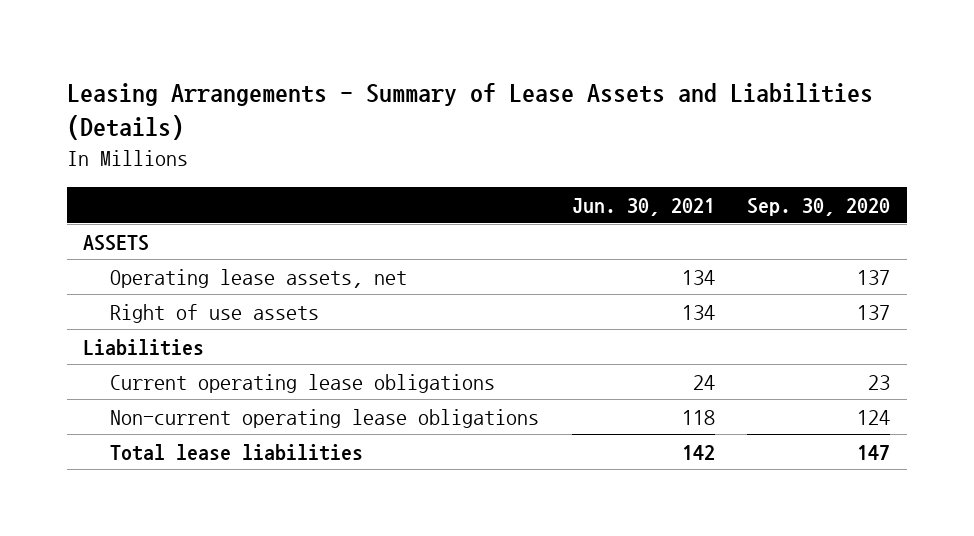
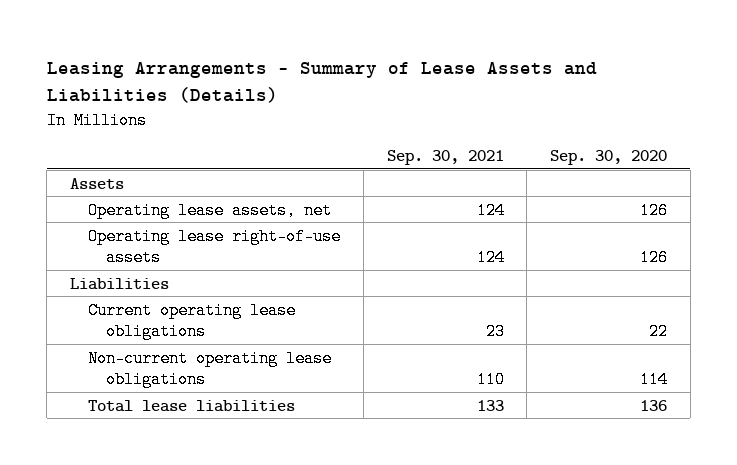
[571,198,715,217] Jun. 30, 2021 -> none
none -> [386,149,504,165] Sep. 30, 2021
[83,234,150,251] ASSETS -> [69,177,124,189] Assets
[857,269,891,285] 137 -> [640,201,669,219] 126
[109,303,319,323] Right of use assets -> [88,227,342,266] Operating lease right-of-use assets
[857,304,891,320] 137 -> [640,248,669,266] 126
[868,374,891,390] 23 -> [649,322,669,340] 22
[857,409,891,425] 124 -> [640,370,669,388] 114
[857,444,891,460] 147 -> [640,399,668,411] 136

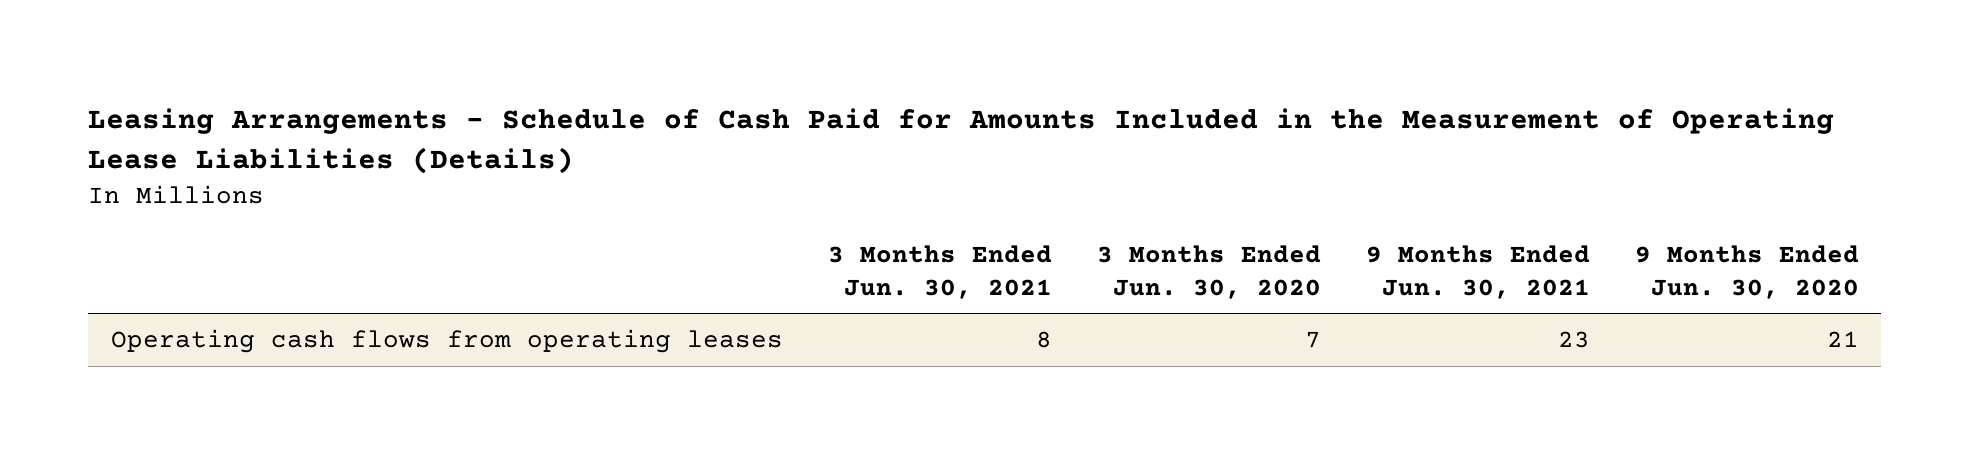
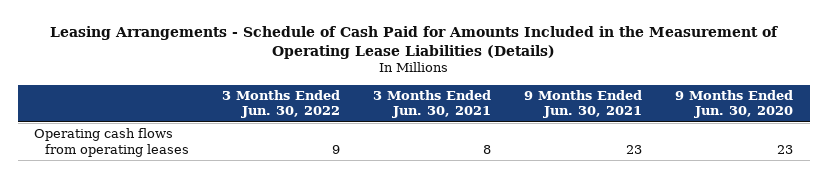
[1096,245,1321,299] 3 Months Ended Jun. 30, 2020 -> none
none -> [222,89,341,119] 3 Months Ended Jun. 30, 2022
[1826,331,1859,348] 21 -> [777,144,794,154] 23

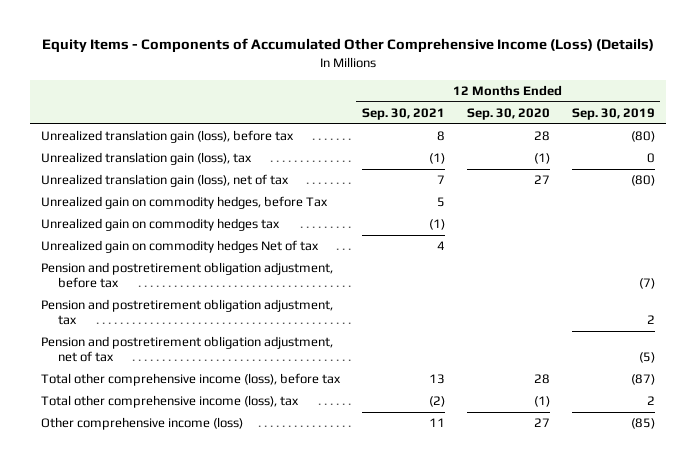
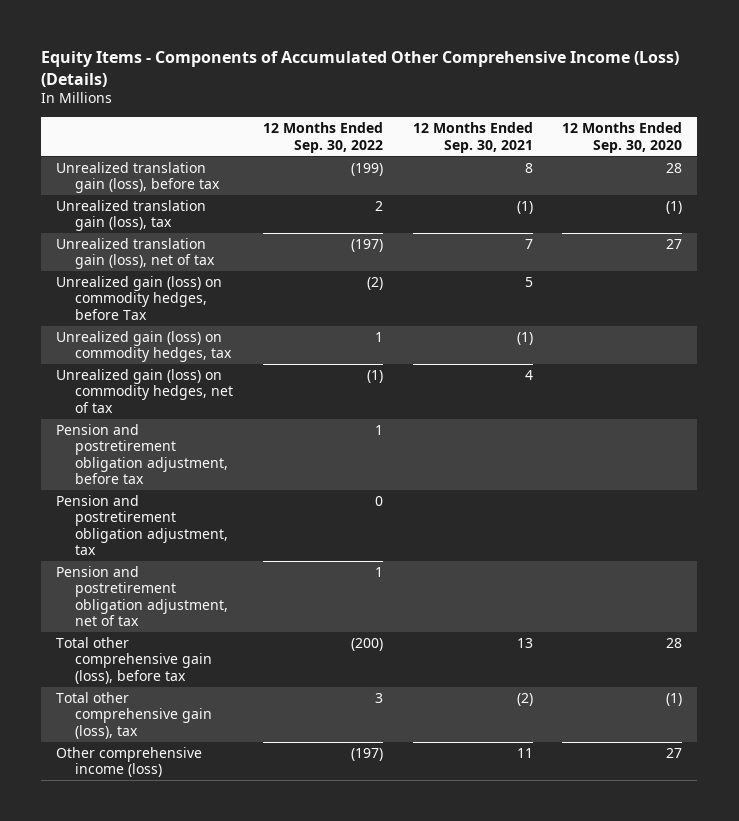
[571,107,655,120] Sep. 30, 2019 -> none
none -> [262,122,383,153] 12 Months Ended Sep. 30, 2022
[40,196,328,210] Unrealized gain on commodity hedges, before Tax -> [56,276,223,320] Unrealized gain (loss) on commodity hedges, before Tax
[40,218,280,232] Unrealized gain on commodity hedges tax -> [56,331,233,363] Unrealized gain (loss) on commodity hedges, tax
[40,240,319,254] Unrealized gain on commodity hedges Net of tax -> [56,369,234,413] Unrealized gain (loss) on commodity hedges, net of tax
[40,373,341,387] Total other comprehensive income (loss), before tax -> [56,637,213,684] Total other comprehensive gain (loss), before tax
[40,395,299,409] Total other comprehensive income (loss), tax -> [56,692,213,739] Total other comprehensive gain (loss), tax

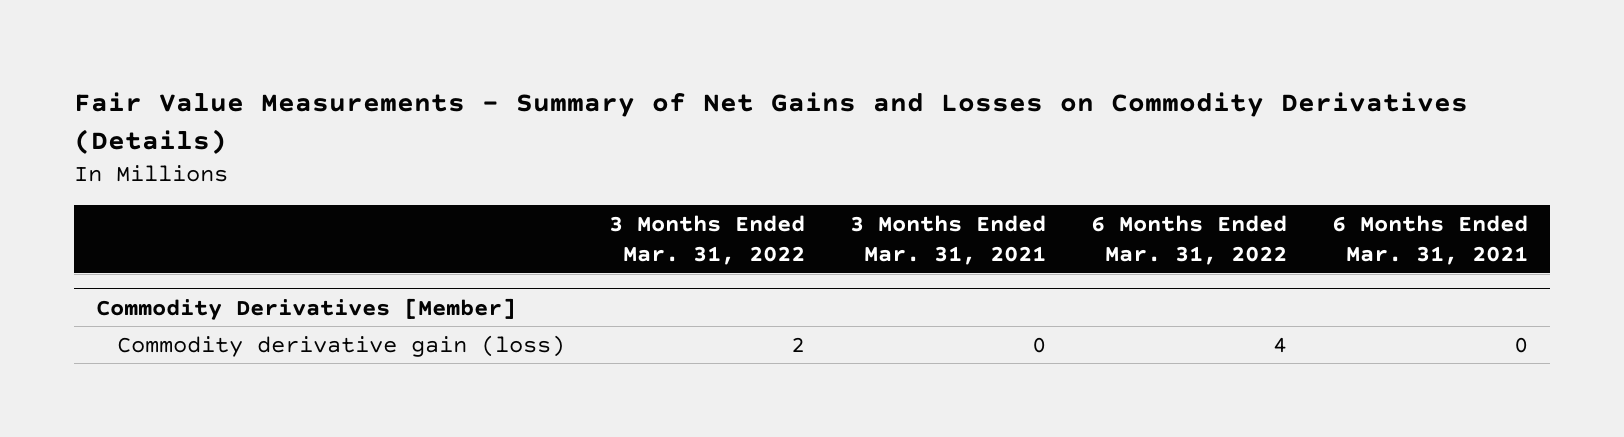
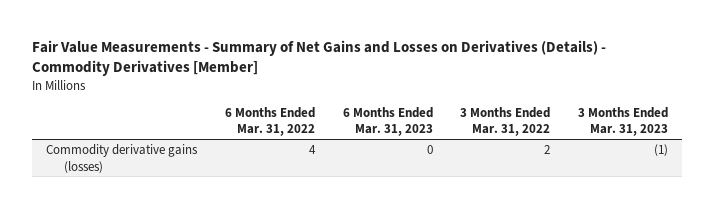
[73,92,1468,154] Fair Value Measurements - Summary of Net Gains and Losses on Commodity Derivatives (Details) -> [32,40,607,77] Fair Value Measurements - Summary of Net Gains and Losses on Derivatives (Details) - Commodity Derivatives [Member]
[850,215,1047,266] 3 Months Ended Mar. 31, 2021 -> none
[1331,215,1528,266] 6 Months Ended Mar. 31, 2021 -> none
none -> [342,106,433,137] 6 Months Ended Mar. 31, 2023
none -> [578,106,669,137] 3 Months Ended Mar. 31, 2023
[96,297,517,320] Commodity Derivatives [Member] -> none
[116,334,565,357] Commodity derivative gain (loss) -> [46,144,199,173] Commodity derivative gains (losses)

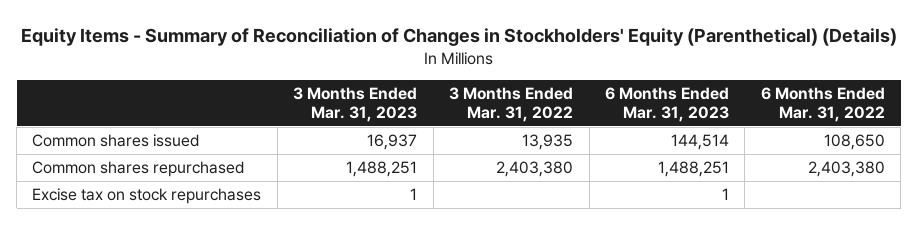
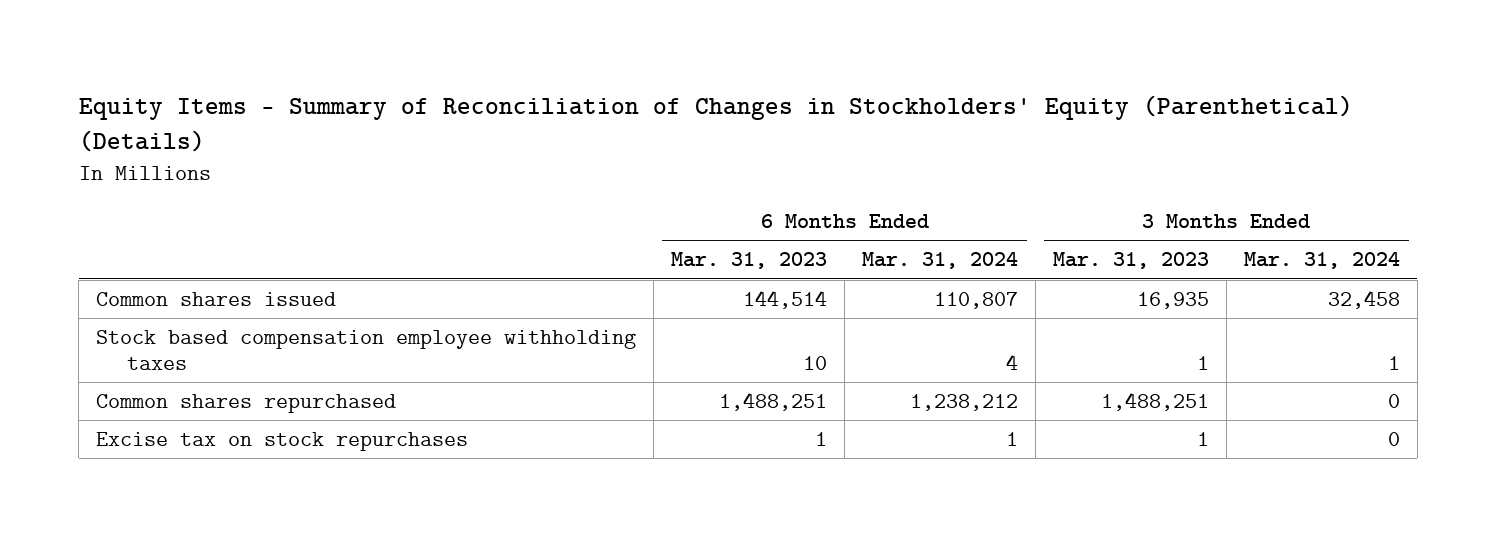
[449,86,574,122] 3 Months Ended Mar. 31, 2022 -> none
[760,86,885,122] 6 Months Ended Mar. 31, 2022 -> none
none -> [862,252,1019,270] Mar. 31, 2024
none -> [1243,252,1400,270] Mar. 31, 2024
[367,134,418,151] 16,937 -> [1136,291,1209,309] 16,935
none -> [96,329,637,371] Stock based compensation employee withholding taxes

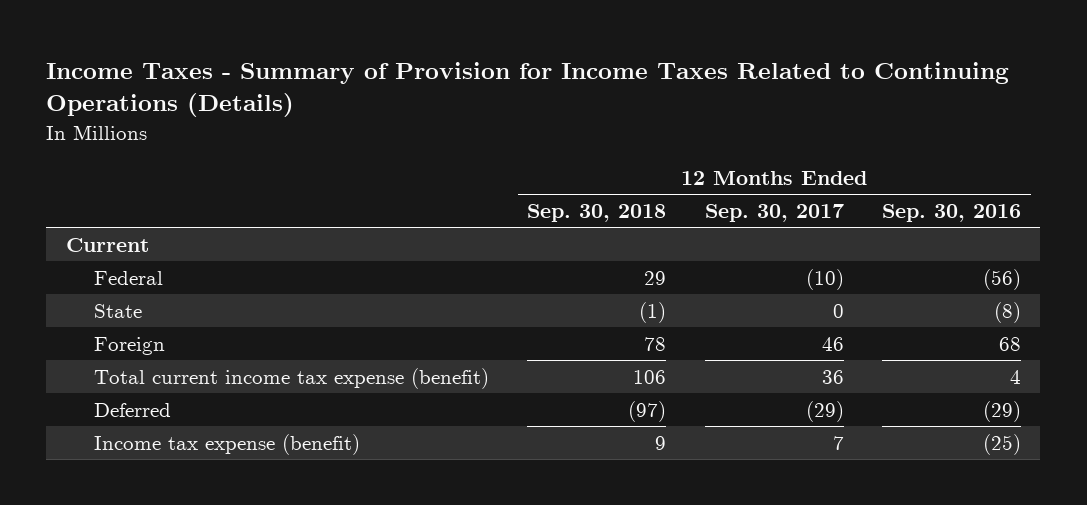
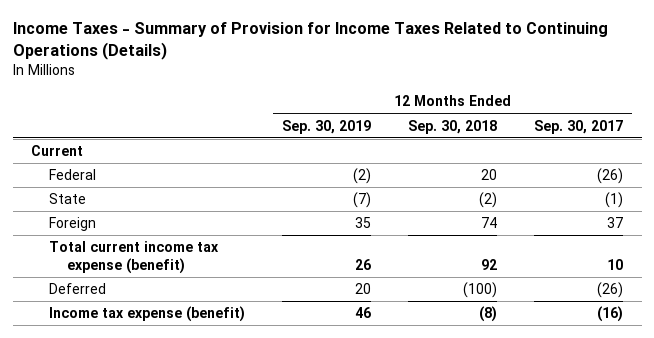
[882,203,1022,222] Sep. 30, 2016 -> none
none -> [282,119,372,134] Sep. 30, 2019
[644,270,667,285] 29 -> [481,169,498,181] 20
[805,268,844,290] (10) -> [597,168,624,185] (26)
[639,301,667,323] (1) -> [479,192,498,209] (2)
[832,303,844,318] 0 -> [605,192,624,209] (1)
[644,336,667,351] 78 -> [481,217,498,229] 74
[821,336,844,351] 46 -> [607,217,624,229] 37
[633,369,667,384] 106 -> [481,258,498,270] 92
[821,369,844,384] 36 -> [607,258,624,270] 10
[628,400,667,422] (97) -> [463,282,498,299] (100)
[805,400,844,422] (29) -> [597,282,624,299] (26)
[655,435,667,450] 9 -> [479,306,498,323] (8)
[832,435,844,450] 7 -> [597,306,624,323] (16)

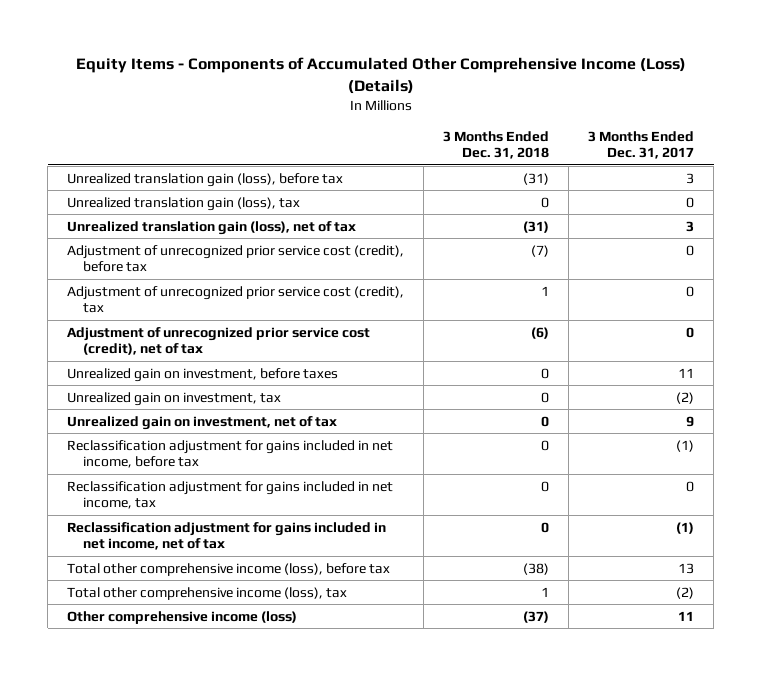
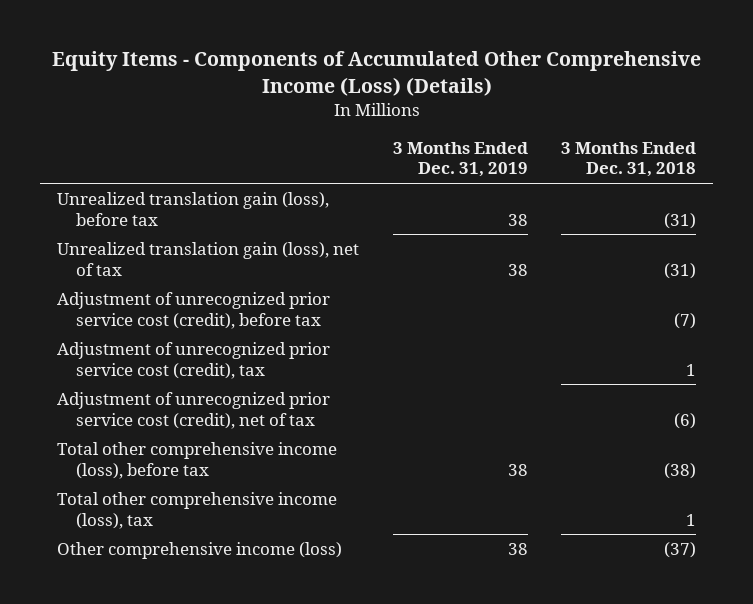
[588,130,695,160] 3 Months Ended Dec. 31, 2017 -> none
none -> [392,141,528,178] 3 Months Ended Dec. 31, 2019
[67,196,301,211] Unrealized translation gain (loss), tax -> none
[67,367,339,382] Unrealized gain on investment, before taxes -> none
[67,391,282,406] Unrealized gain on investment, tax -> none
[67,415,338,430] Unrealized gain on investment, net of tax -> none
[67,439,394,468] Reclassification adjustment for gains included in net income, before tax -> none
[67,480,394,509] Reclassification adjustment for gains included in net income, tax -> none
[67,521,387,550] Reclassification adjustment for gains included in net income, net of tax -> none

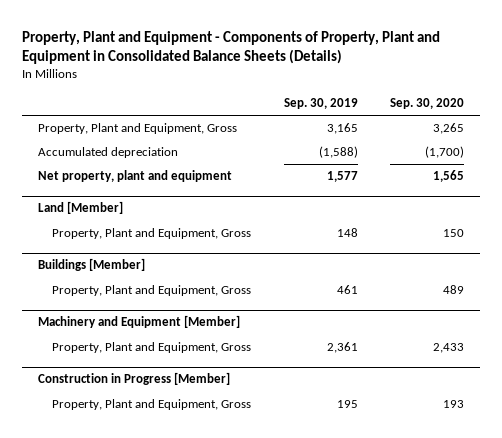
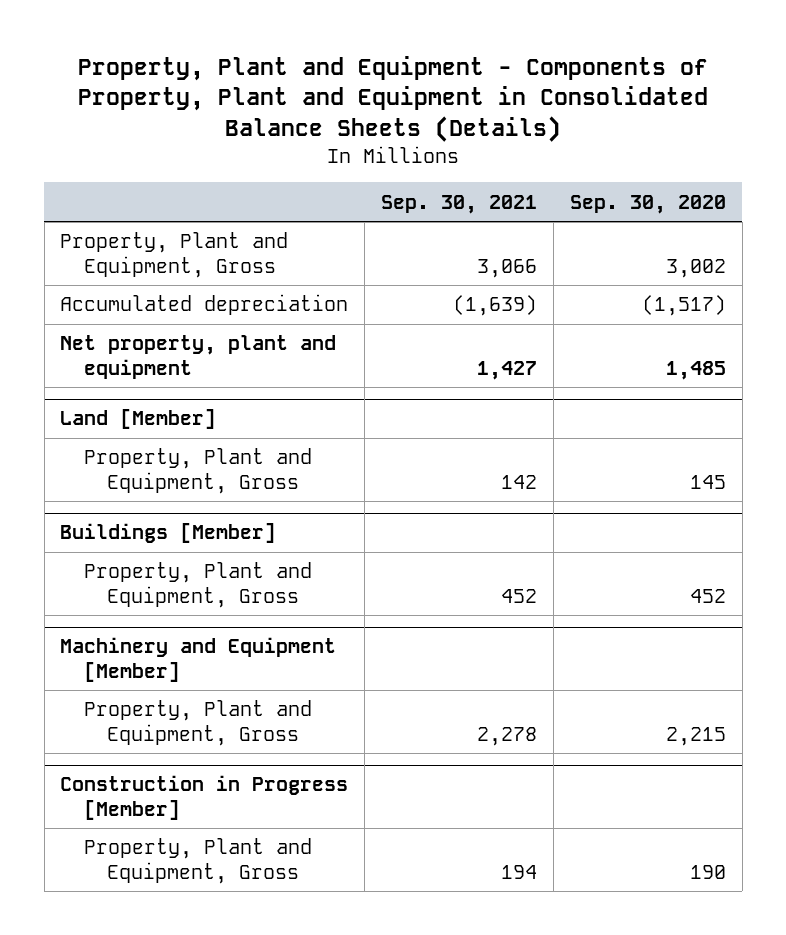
[283,98,358,110] Sep. 30, 2019 -> none
none -> [381,194,538,214] Sep. 30, 2021
[432,123,464,135] 3,265 -> [665,258,726,278] 3,002
[424,146,464,159] (1,700) -> [641,295,726,317] (1,517)
[432,170,464,183] 1,565 -> [665,360,726,380] 1,485
[442,229,464,238] 150 -> [689,474,726,489] 145
[442,285,464,295] 489 -> [689,588,726,603] 452
[432,343,464,354] 2,433 -> [665,726,726,746] 2,215
[442,400,464,409] 193 -> [689,864,726,879] 190

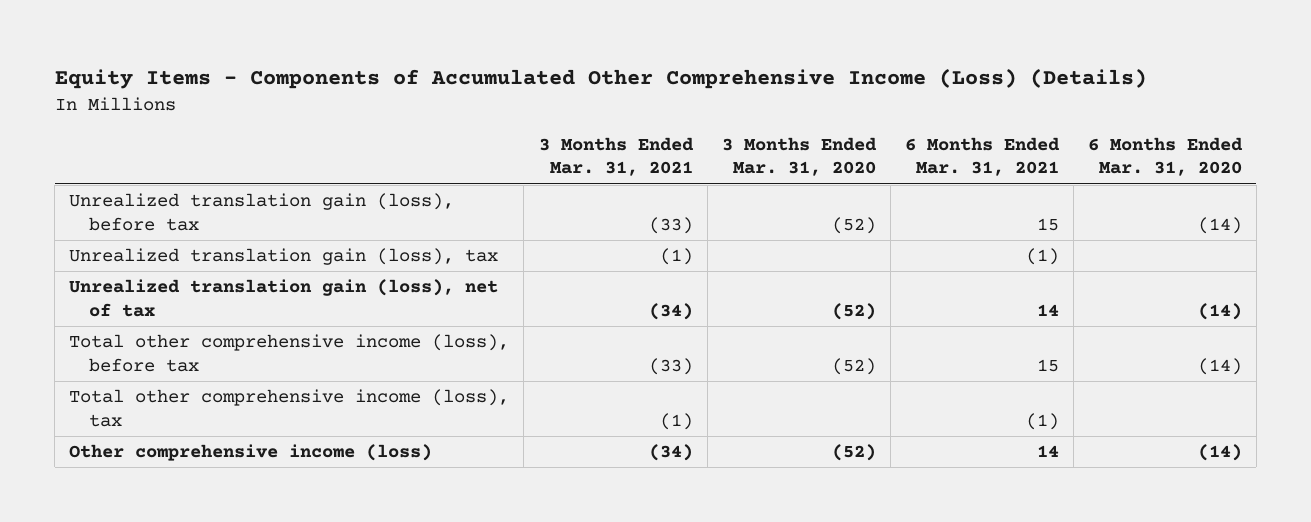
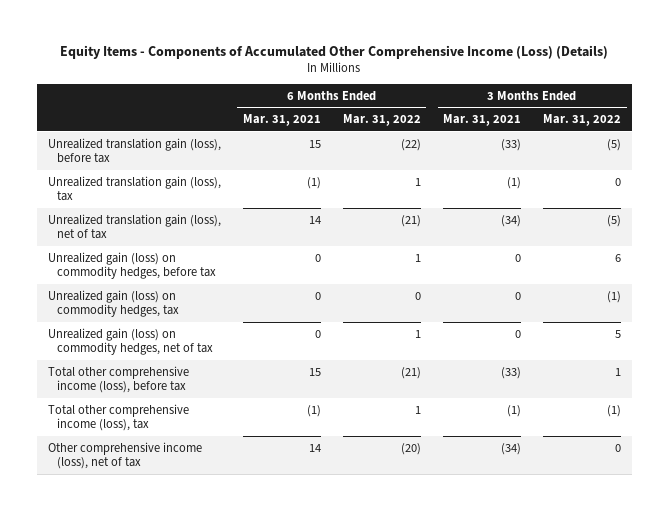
[721,137,877,177] 3 Months Ended Mar. 31, 2020 -> none
[1087,137,1243,177] 6 Months Ended Mar. 31, 2020 -> none
none -> [342,114,421,127] Mar. 31, 2022
none -> [543,114,622,127] Mar. 31, 2022
none -> [47,251,217,280] Unrealized gain (loss) on commodity hedges, before tax
none -> [47,289,180,318] Unrealized gain (loss) on commodity hedges, tax
none -> [47,327,214,356] Unrealized gain (loss) on commodity hedges, net of tax
[69,444,433,462] Other comprehensive income (loss) -> [47,441,202,470] Other comprehensive income (loss), net of tax

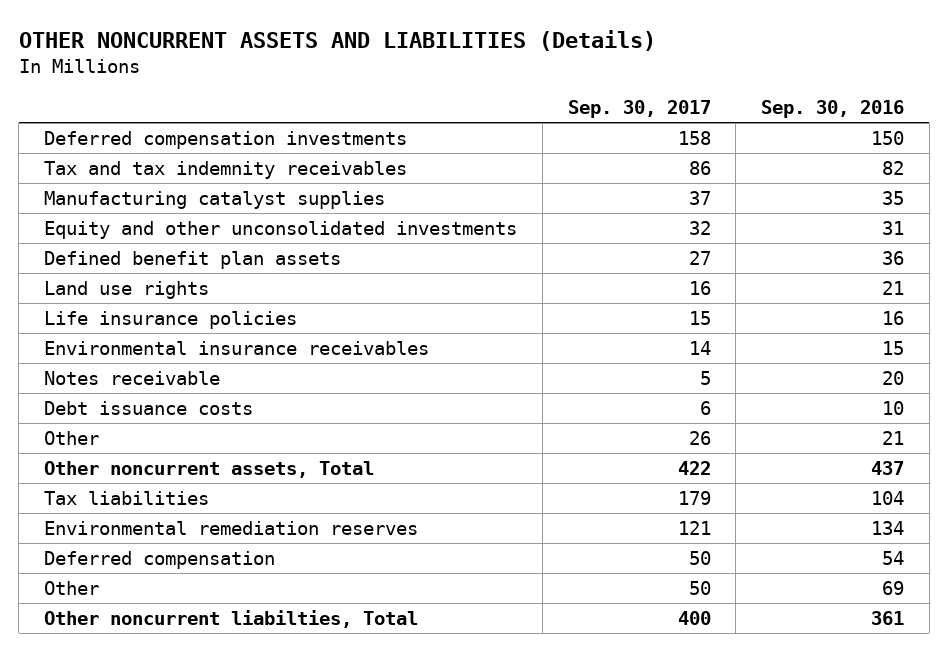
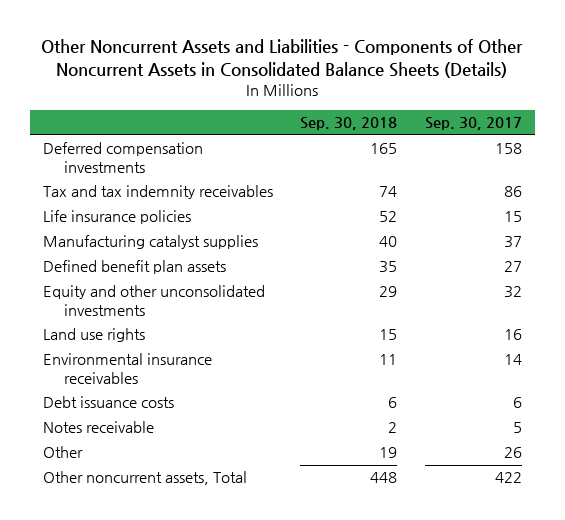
[18,29,656,51] OTHER NONCURRENT ASSETS AND LIABILITIES (Details) -> [41,39,524,79] Other Noncurrent Assets and Liabilities - Components of Other Noncurrent Assets in Consolidated Balance Sheets (Details)
[761,99,905,118] Sep. 30, 2016 -> none
none -> [300,117,398,131] Sep. 30, 2018
[44,310,298,329] Life insurance policies -> [43,210,192,225] Life insurance policies
[44,220,518,239] Equity and other unconsolidated investments -> [43,285,266,317] Equity and other unconsolidated investments
[44,370,221,385] Notes receivable -> [43,421,155,434] Notes receivable
[44,490,210,505] Tax liabilities -> none
[44,520,419,535] Environmental remediation reserves -> none
[44,550,276,569] Deferred compensation -> none
[44,580,100,595] Other -> none
[44,609,419,628] Other noncurrent liabilties, Total -> none

